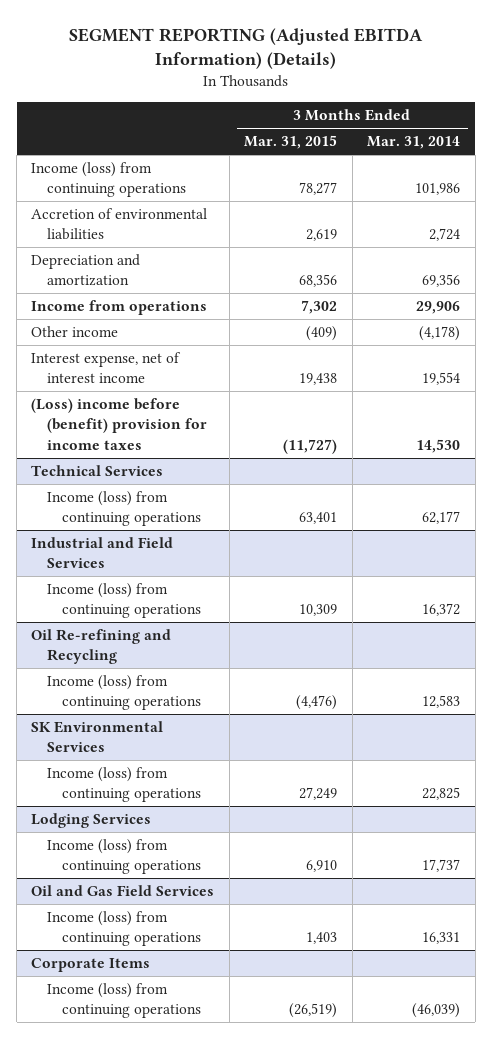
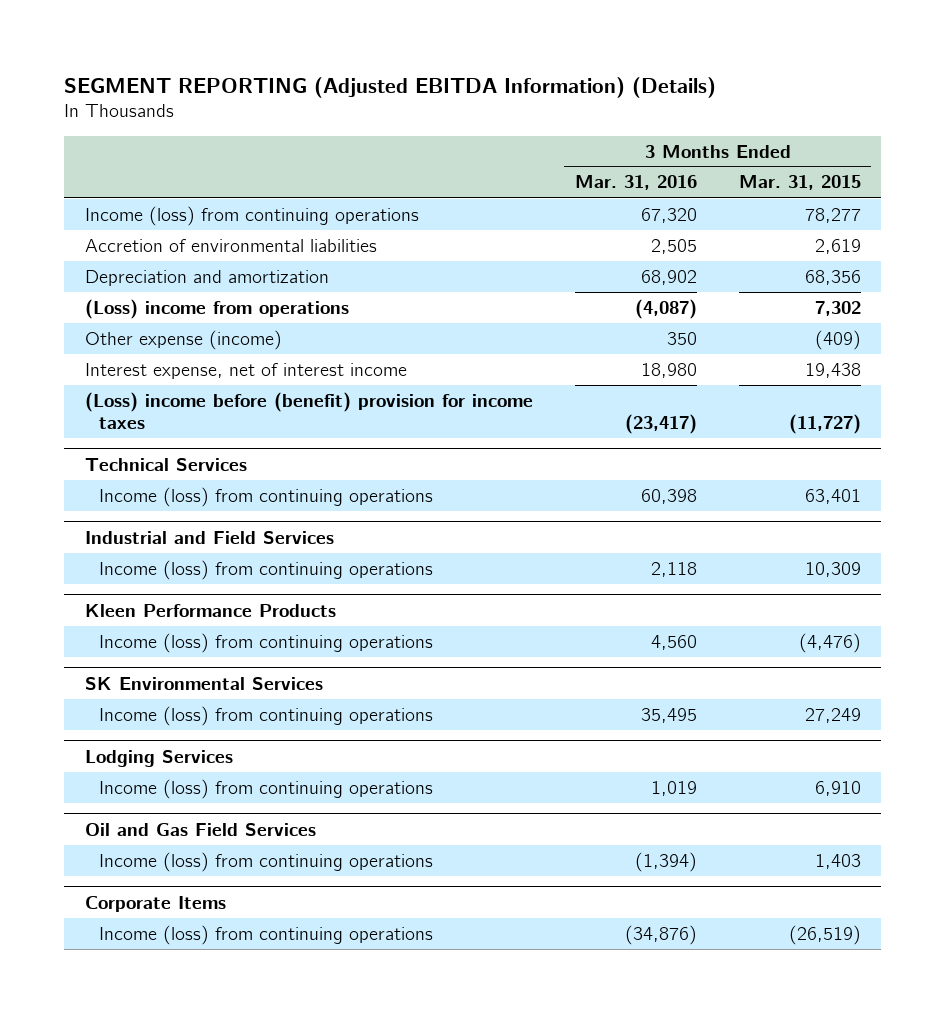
[367,136,461,150] Mar. 31, 2014 -> none
none -> [574,175,697,191] Mar. 31, 2016
[31,300,208,316] Income from operations -> [84,298,349,319] (Loss) income from operations
[31,326,119,338] Other income -> [84,329,282,350] Other expense (income)
[31,629,172,665] Oil Re-refining and Recycling -> none
none -> [84,603,336,617] Kleen Performance Products

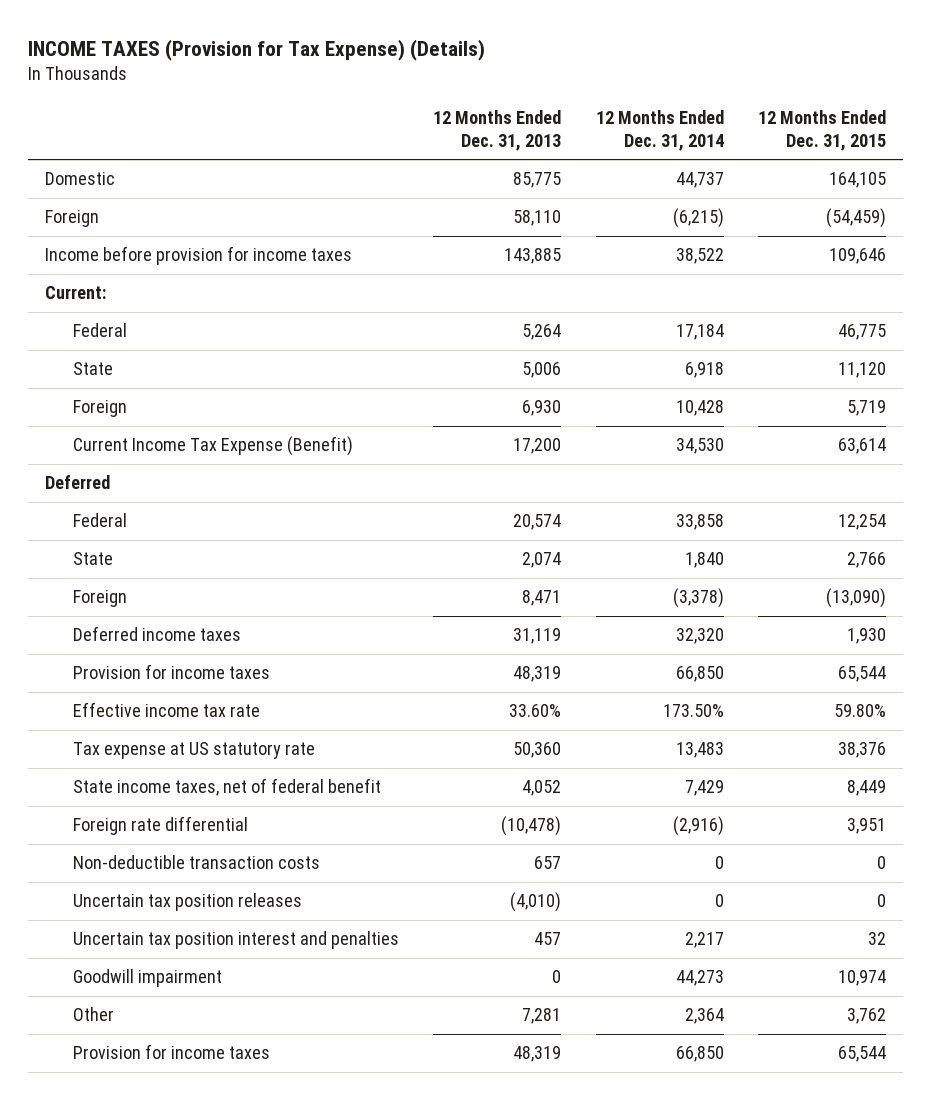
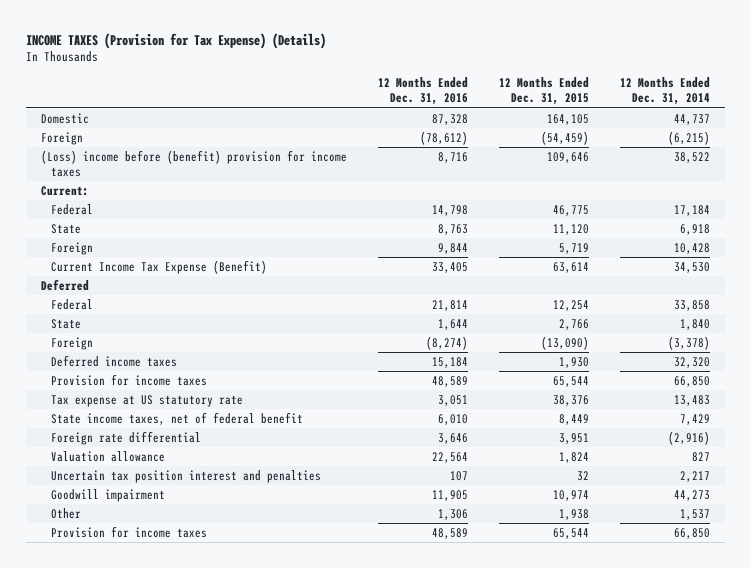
[433,109,562,152] 12 Months Ended Dec. 31, 2013 -> none
none -> [377,77,468,106] 12 Months Ended Dec. 31, 2016
[44,246,352,266] Income before provision for income taxes -> [40,150,347,177] (Loss) income before (benefit) provision for income taxes
[73,702,261,718] Effective income tax rate -> none
[73,855,321,870] Non-deductible transaction costs -> none
[73,893,303,912] Uncertain tax position releases -> none
none -> [51,451,166,463] Valuation allowance
[684,1008,724,1025] 2,364 -> [679,509,710,521] 1,537
[846,1008,886,1025] 3,762 -> [558,509,589,521] 1,938

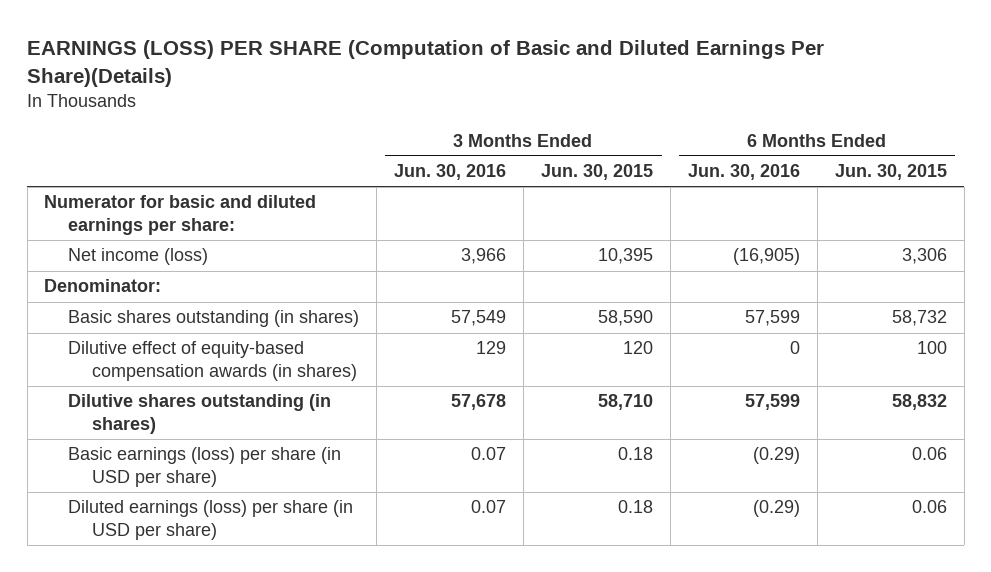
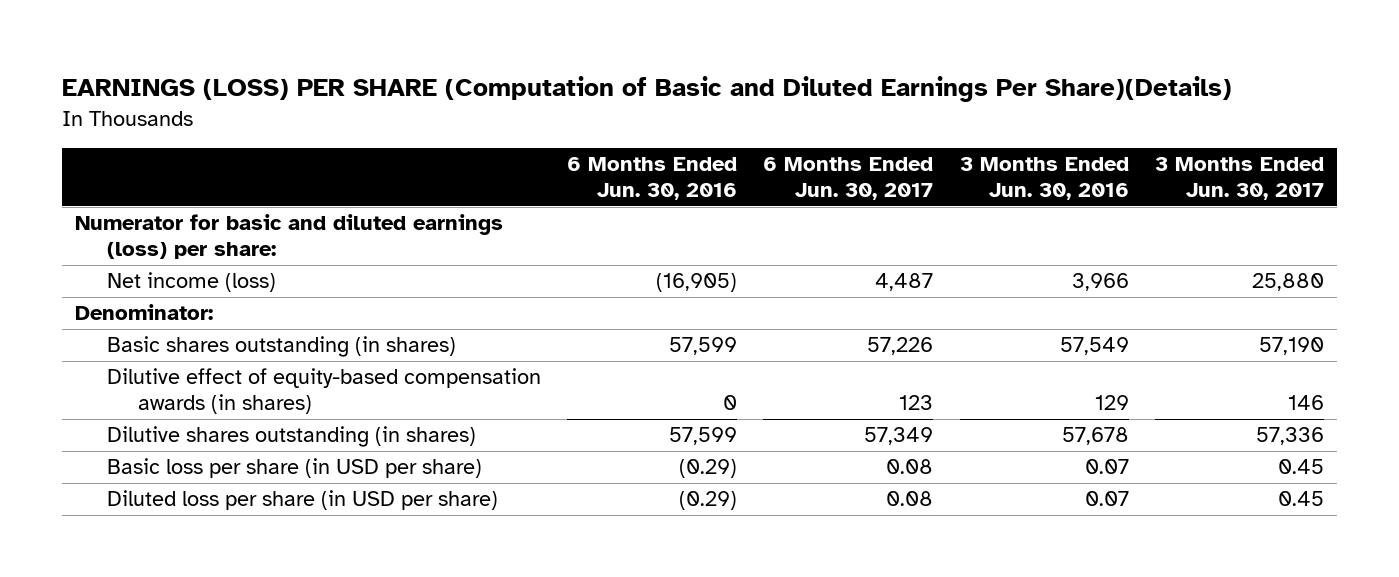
[540,164,653,181] Jun. 30, 2015 -> none
[834,164,947,181] Jun. 30, 2015 -> none
none -> [763,157,934,201] 6 Months Ended Jun. 30, 2017
none -> [1155,157,1325,201] 3 Months Ended Jun. 30, 2017
[44,195,317,235] Numerator for basic and diluted earnings per share: -> [75,214,504,260] Numerator for basic and diluted earnings (loss) per share:
[68,447,342,487] Basic earnings (loss) per share (in USD per share) -> [106,458,482,479] Basic loss per share (in USD per share)
[68,500,354,540] Diluted earnings (loss) per share (in USD per share) -> [106,490,498,511] Diluted loss per share (in USD per share)

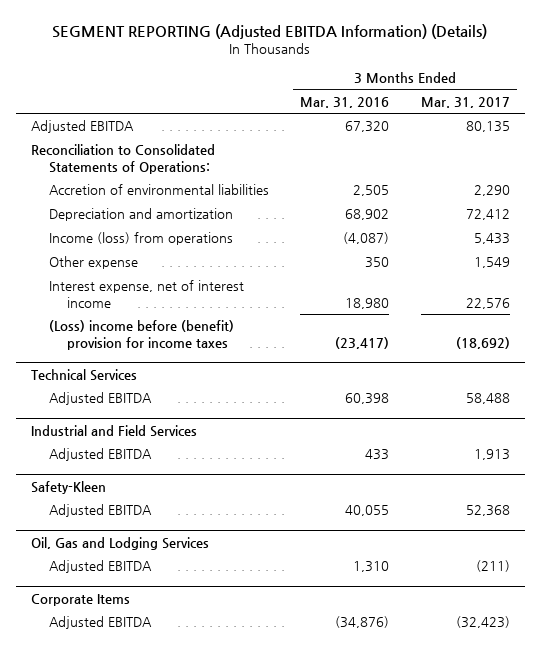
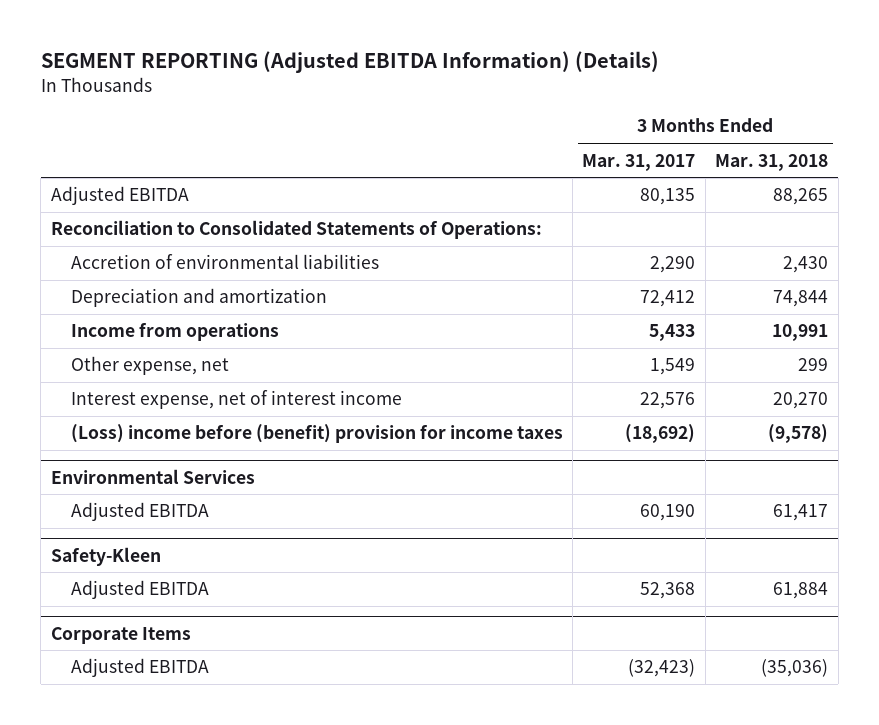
[300,97,390,109] Mar. 31, 2016 -> none
none -> [715,153,829,171] Mar. 31, 2018
[49,232,234,246] Income (loss) from operations -> [70,322,279,342] Income from operations
[49,256,139,270] Other expense -> [70,356,229,376] Other expense, net
[31,368,138,381] Technical Services -> none
[31,424,198,437] Industrial and Field Services -> none
[49,448,153,462] Adjusted EBITDA -> none
none -> [50,468,255,484] Environmental Services
[465,393,510,405] 58,488 -> [640,504,696,522] 60,190
[31,536,210,550] Oil, Gas and Lodging Services -> none
[49,560,153,574] Adjusted EBITDA -> none

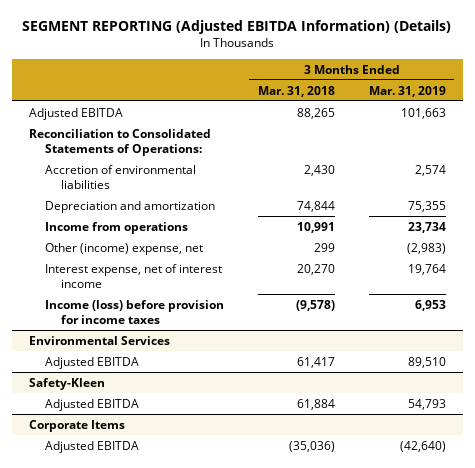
[582,153,696,171] Mar. 31, 2017 -> none
none -> [368,85,446,97] Mar. 31, 2019
[70,356,229,376] Other expense, net -> [44,242,203,255] Other (income) expense, net
[70,424,563,444] (Loss) income before (benefit) provision for income taxes -> [44,299,224,324] Income (loss) before provision for income taxes

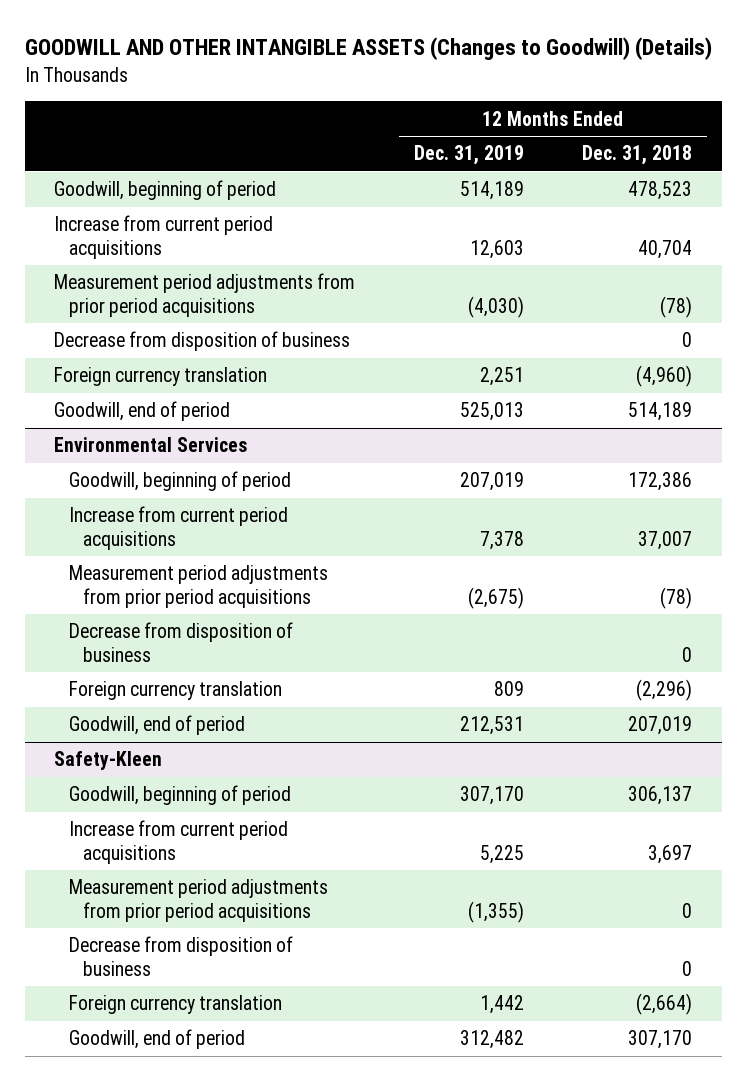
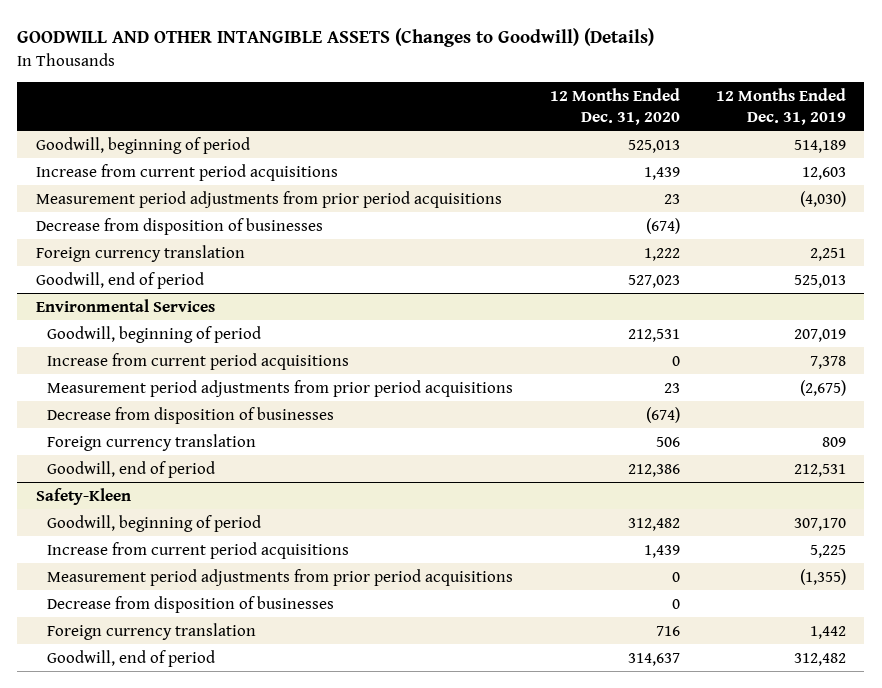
[582,145,693,166] Dec. 31, 2018 -> none
none -> [549,88,680,125] 12 Months Ended Dec. 31, 2020
[54,331,351,352] Decrease from disposition of business -> [35,217,323,235] Decrease from disposition of businesses
[68,622,293,662] Decrease from disposition of business -> [47,406,335,424] Decrease from disposition of businesses
[68,936,293,976] Decrease from disposition of business -> [47,595,335,613] Decrease from disposition of businesses

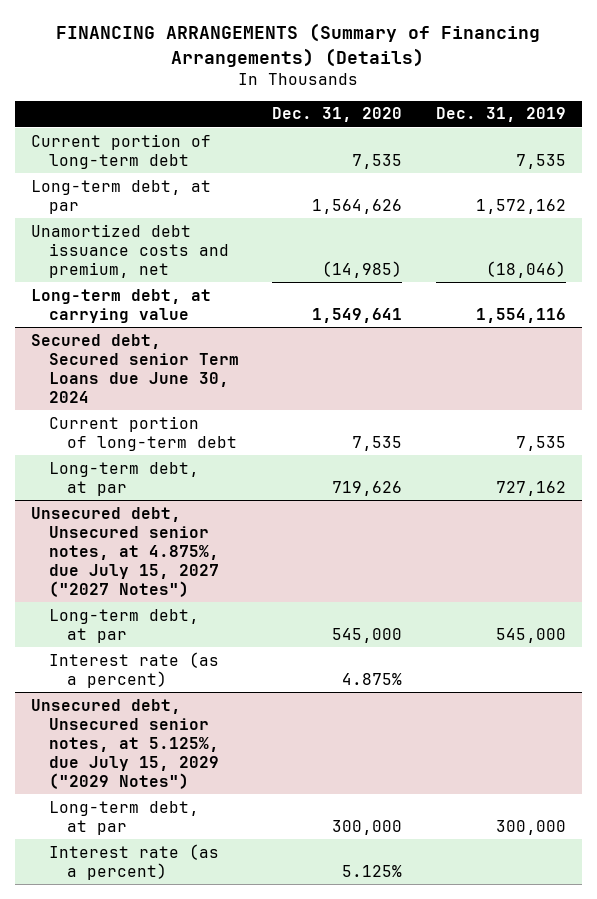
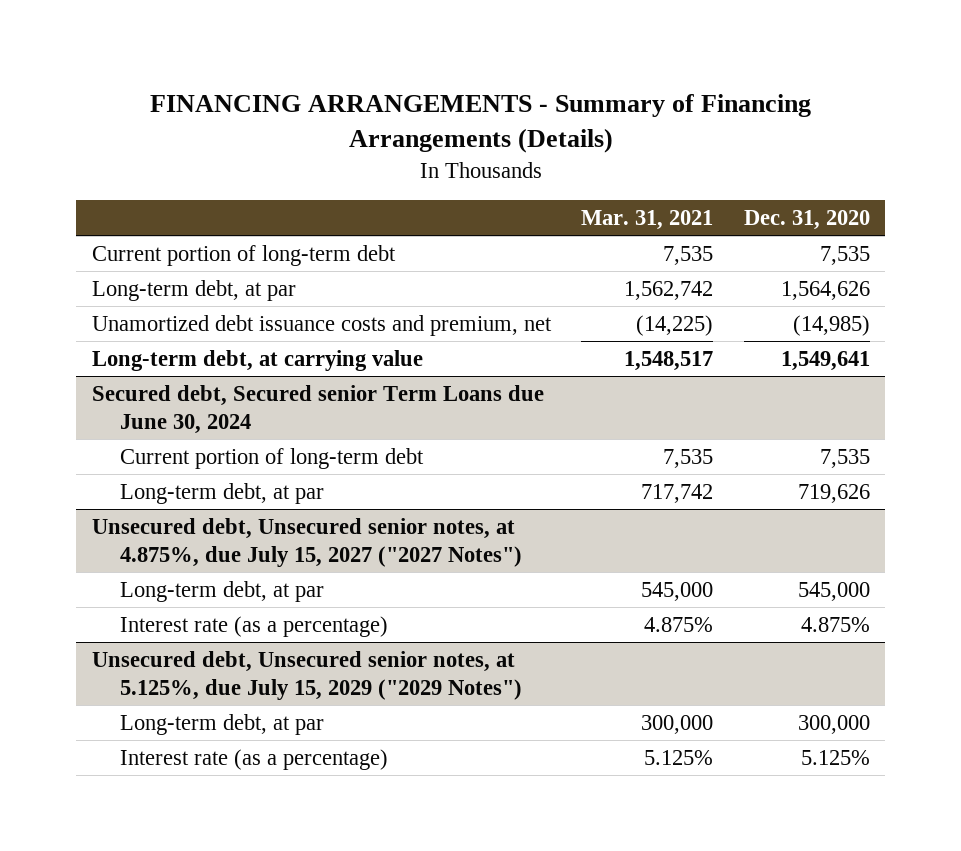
[56,23,541,67] FINANCING ARRANGEMENTS (Summary of Financing Arrangements) (Details) -> [149,93,811,154] FINANCING ARRANGEMENTS - Summary of Financing Arrangements (Details)
[435,107,566,123] Dec. 31, 2019 -> none
none -> [581,210,714,231] Mar. 31, 2021
[49,651,220,688] Interest rate (as a percent) -> [119,615,388,637] Interest rate (as a percentage)
[49,843,220,880] Interest rate (as a percent) -> [119,748,388,770] Interest rate (as a percentage)

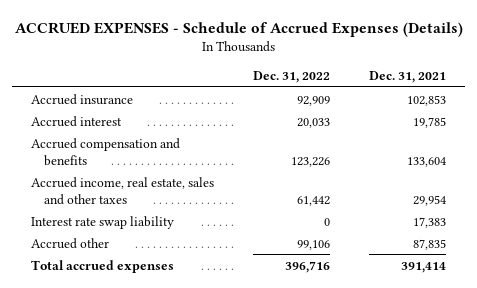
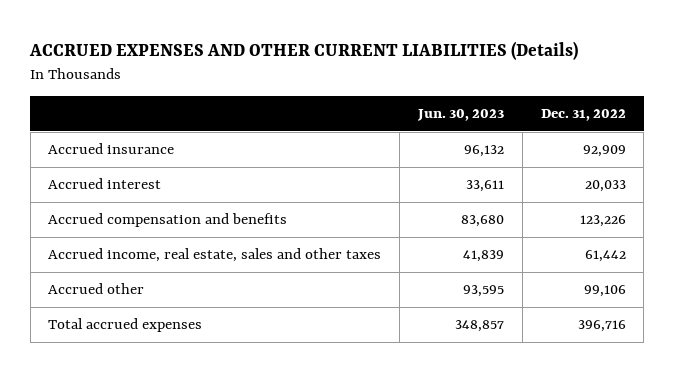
[14,21,463,37] ACCRUED EXPENSES - Schedule of Accrued Expenses (Details) -> [29,41,579,61] ACCRUED EXPENSES AND OTHER CURRENT LIABILITIES (Details)
[368,70,446,83] Dec. 31, 2021 -> none
none -> [417,109,505,122] Jun. 30, 2023
[31,215,175,229] Interest rate swap liability -> none

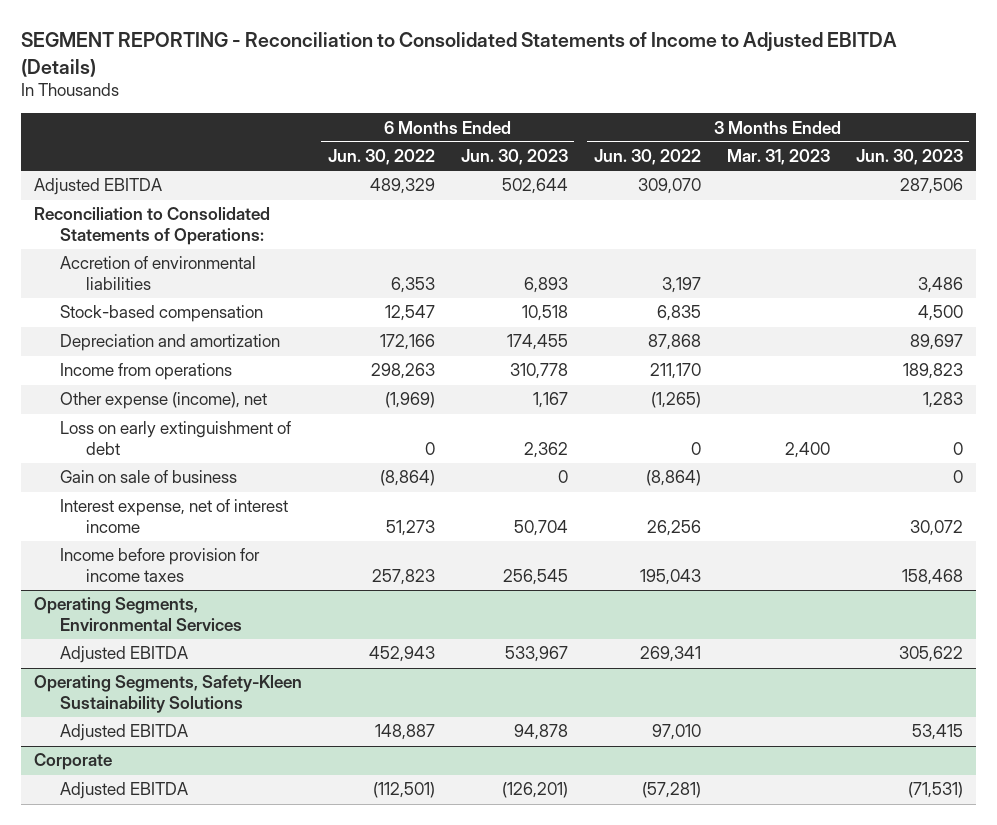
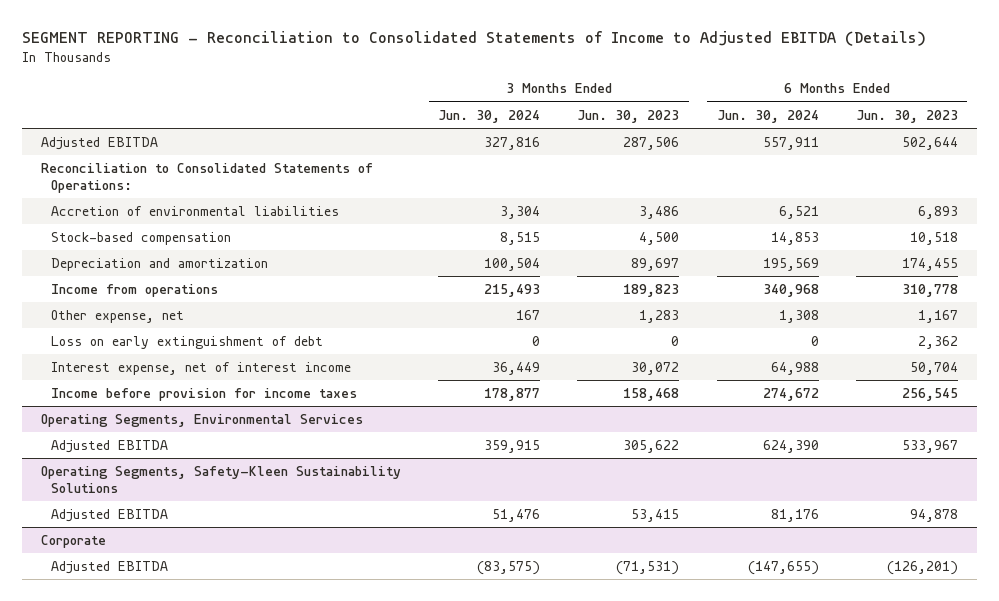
[327,149,435,166] Jun. 30, 2022 -> none
[593,149,701,166] Jun. 30, 2022 -> none
[726,149,830,166] Mar. 31, 2023 -> none
none -> [437,109,540,123] Jun. 30, 2024
none -> [716,109,819,123] Jun. 30, 2024
[59,392,267,410] Other expense (income), net -> [50,309,184,323] Other expense, net
[59,470,237,484] Gain on sale of business -> none

